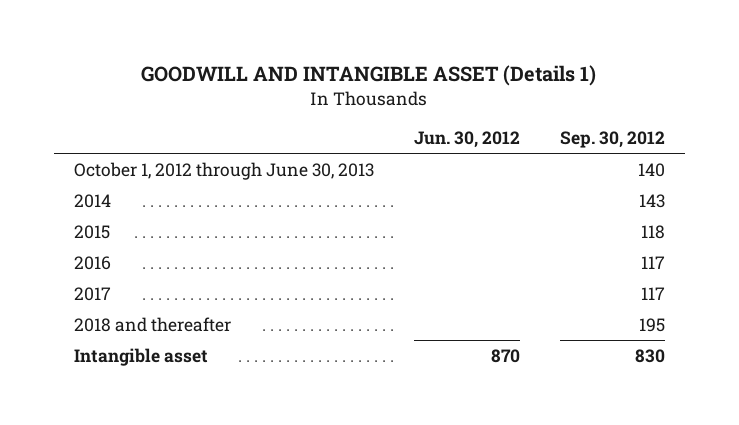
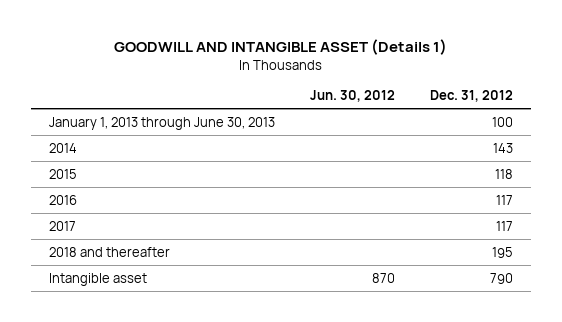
[559,130,665,148] Sep. 30, 2012 -> none
none -> [430,90,514,103] Dec. 31, 2012
[74,161,375,180] October 1, 2012 through June 30, 2013 -> [48,116,275,130] January 1, 2013 through June 30, 2013

